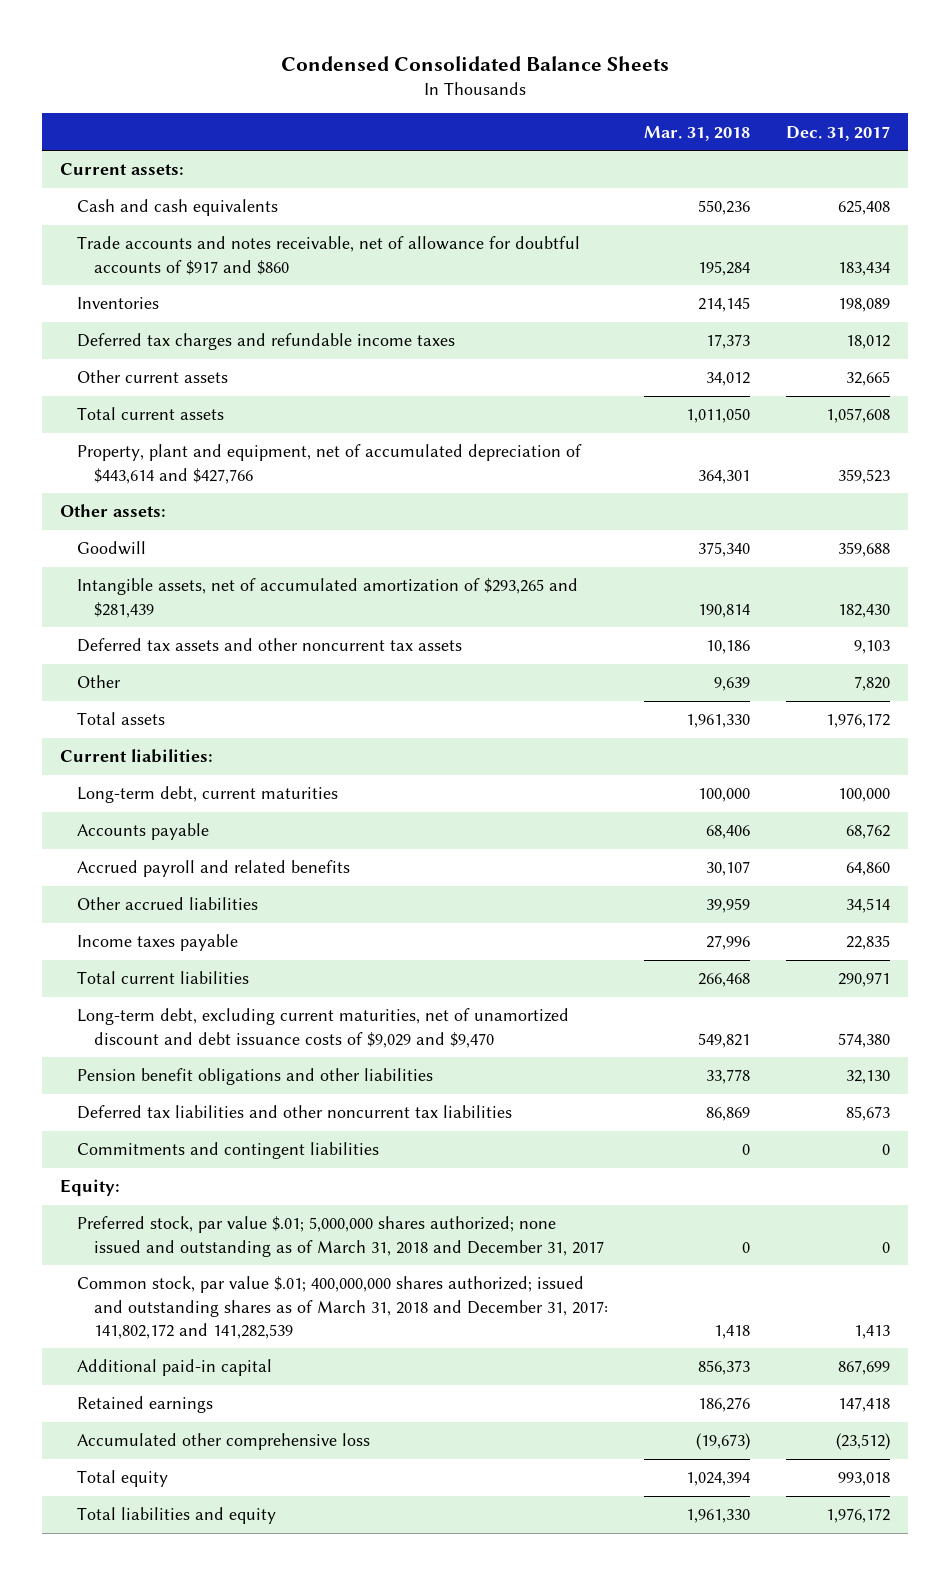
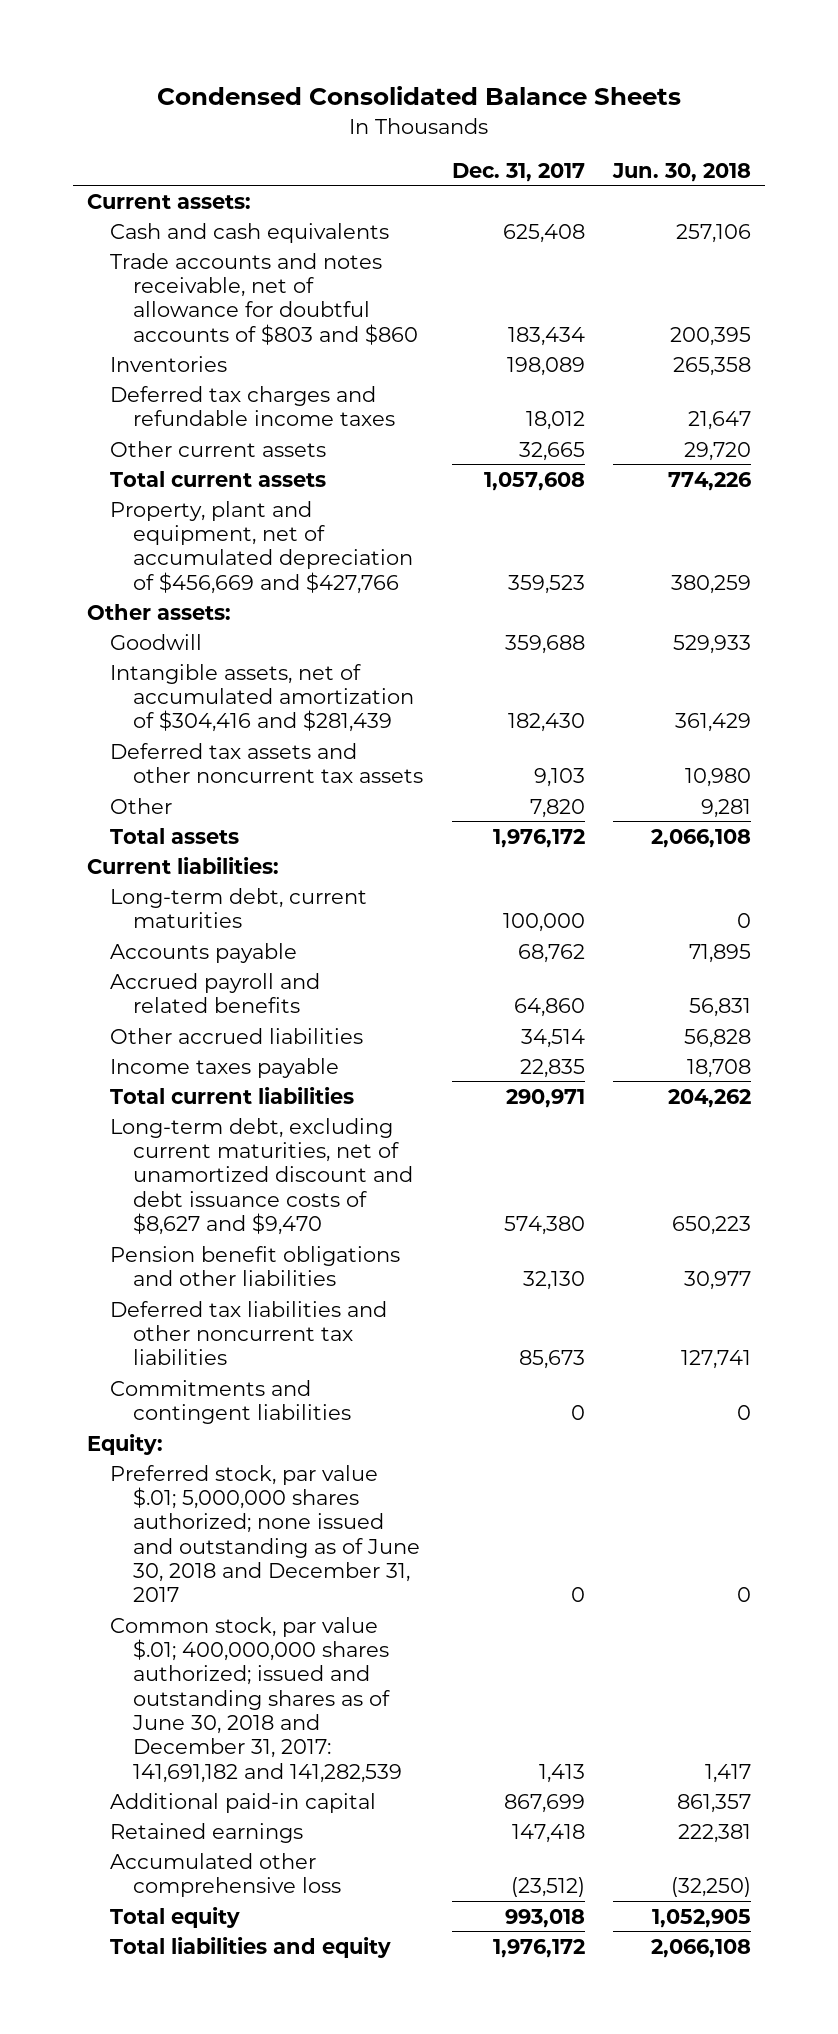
[644,125,751,141] Mar. 31, 2018 -> none
none -> [611,162,751,182] Jun. 30, 2018
[77,236,581,275] Trade accounts and notes receivable, net of allowance for doubtful accounts of $917 and $860 -> [110,252,419,345] Trade accounts and notes receivable, net of allowance for doubtful accounts of $803 and $860
[77,444,583,484] Property, plant and equipment, net of accumulated depreciation of $443,614 and $427,766 -> [110,500,414,594] Property, plant and equipment, net of accumulated depreciation of $456,669 and $427,766
[77,578,579,618] Intangible assets, net of accumulated amortization of $293,265 and $281,439 -> [110,663,415,733] Intangible assets, net of accumulated amortization of $304,416 and $281,439
[77,1008,570,1048] Long-term debt, excluding current maturities, net of unamortized discount and debt issuance costs of $9,029 and $9,470 -> [110,1117,414,1236] Long-term debt, excluding current maturities, net of unamortized discount and debt issuance costs of $8,627 and $9,470
[77,1216,605,1257] Preferred stock, par value $.01; 5,000,000 shares authorized; none issued and outstanding as of March 31, 2018 and December 31, 2017 -> [110,1464,421,1603] Preferred stock, par value $.01; 5,000,000 shares authorized; none issued and outstanding as of June 30, 2018 and December 31, 2017
[77,1276,609,1339] Common stock, par value $.01; 400,000,000 shares authorized; issued and outstanding shares as of March 31, 2018 and December 31, 2017: 141,802,172 and 141,282,539 -> [110,1616,403,1783] Common stock, par value $.01; 400,000,000 shares authorized; issued and outstanding shares as of June 30, 2018 and December 31, 2017: 141,691,182 and 141,282,539

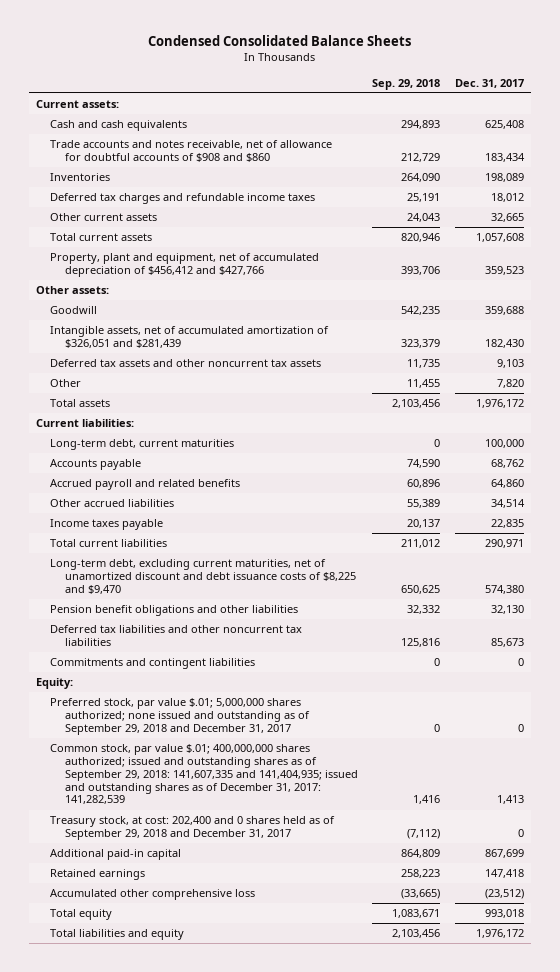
[611,162,751,182] Jun. 30, 2018 -> none
none -> [372,78,441,90] Sep. 29, 2018
[110,252,419,345] Trade accounts and notes receivable, net of allowance for doubtful accounts of $803 and $860 -> [50,140,333,162] Trade accounts and notes receivable, net of allowance for doubtful accounts of $908 and $860
[110,500,414,594] Property, plant and equipment, net of accumulated depreciation of $456,669 and $427,766 -> [50,253,320,277] Property, plant and equipment, net of accumulated depreciation of $456,412 and $427,766
[110,663,415,733] Intangible assets, net of accumulated amortization of $304,416 and $281,439 -> [50,326,330,348] Intangible assets, net of accumulated amortization of $326,051 and $281,439
[110,1117,414,1236] Long-term debt, excluding current maturities, net of unamortized discount and debt issuance costs of $8,627 and $9,470 -> [50,559,356,594] Long-term debt, excluding current maturities, net of unamortized discount and debt issuance costs of $8,225 and $9,470
[110,1464,421,1603] Preferred stock, par value $.01; 5,000,000 shares authorized; none issued and outstanding as of June 30, 2018 and December 31, 2017 -> [50,698,310,735] Preferred stock, par value $.01; 5,000,000 shares authorized; none issued and outstanding as of September 29, 2018 and December 31, 2017
[110,1616,403,1783] Common stock, par value $.01; 400,000,000 shares authorized; issued and outstanding shares as of June 30, 2018 and December 31, 2017: 141,691,182 and 141,282,539 -> [50,744,358,805] Common stock, par value $.01; 400,000,000 shares authorized; issued and outstanding shares as of September 29, 2018: 141,607,335 and 141,404,935; issued and outstanding shares as of December 31, 2017: 141,282,539
none -> [50,816,336,840] Treasury stock, at cost: 202,400 and 0 shares held as of September 29, 2018 and December 31, 2017

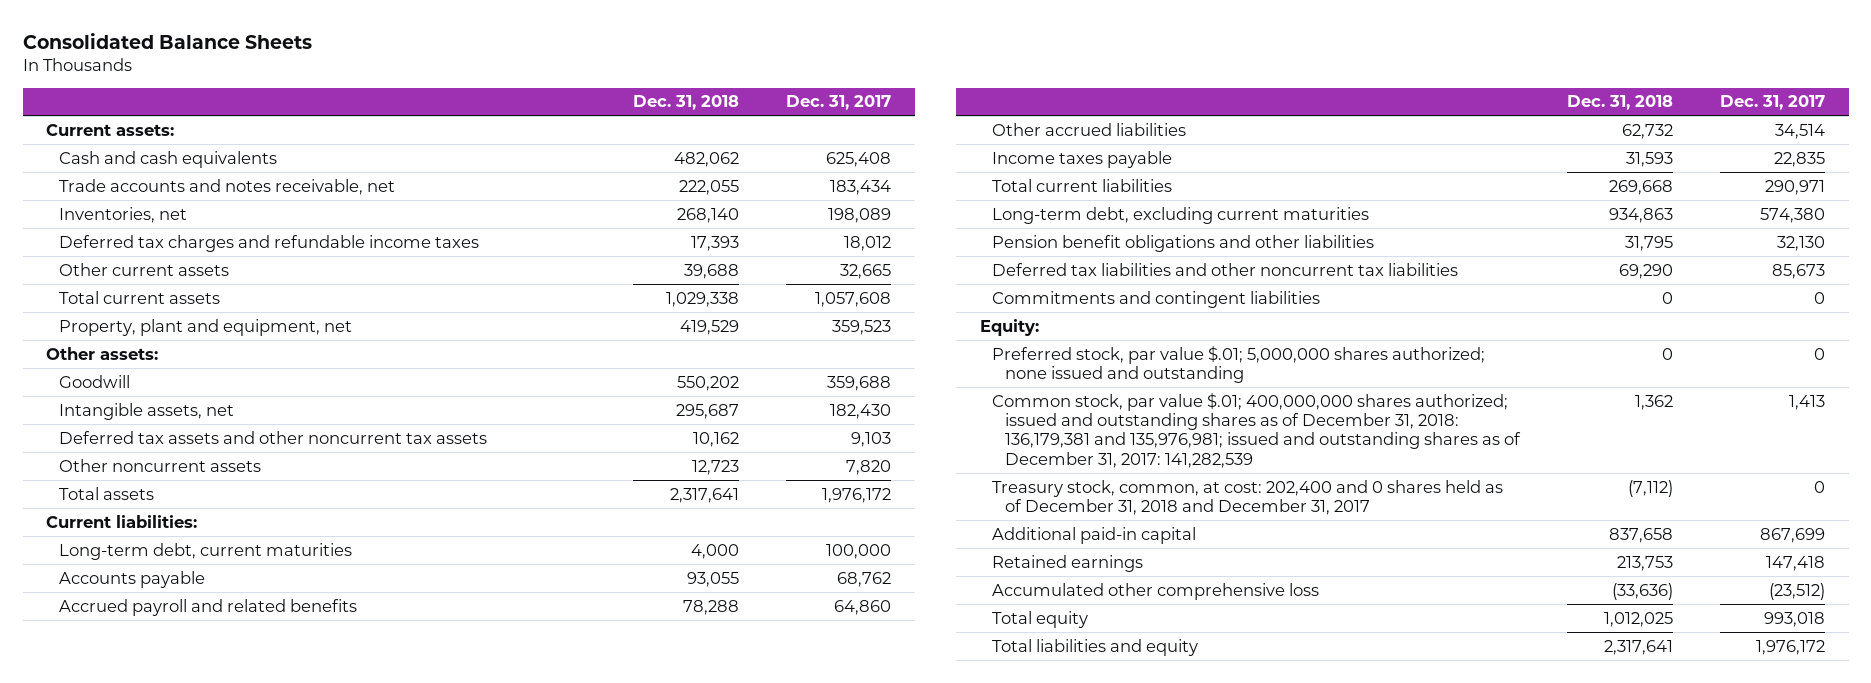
[147,35,411,47] Condensed Consolidated Balance Sheets -> [22,32,312,49] Consolidated Balance Sheets
[372,78,441,90] Sep. 29, 2018 -> none
none -> [633,95,740,111] Dec. 31, 2018
[50,140,333,162] Trade accounts and notes receivable, net of allowance for doubtful accounts of $908 and $860 -> [58,178,395,195] Trade accounts and notes receivable, net
[50,173,111,182] Inventories -> [58,206,187,223] Inventories, net
[50,253,320,277] Property, plant and equipment, net of accumulated depreciation of $456,412 and $427,766 -> [58,318,352,336] Property, plant and equipment, net
[50,326,330,348] Intangible assets, net of accumulated amortization of $326,051 and $281,439 -> [58,402,234,420] Intangible assets, net
[50,379,82,388] Other -> [58,458,261,472] Other noncurrent assets
[50,559,356,594] Long-term debt, excluding current maturities, net of unamortized discount and debt issuance costs of $8,225 and $9,470 -> [992,206,1370,224] Long-term debt, excluding current maturities
[50,698,310,735] Preferred stock, par value $.01; 5,000,000 shares authorized; none issued and outstanding as of September 29, 2018 and December 31, 2017 -> [992,345,1486,384] Preferred stock, par value $.01; 5,000,000 shares authorized; none issued and outstanding
[50,744,358,805] Common stock, par value $.01; 400,000,000 shares authorized; issued and outstanding shares as of September 29, 2018: 141,607,335 and 141,404,935; issued and outstanding shares as of December 31, 2017: 141,282,539 -> [992,392,1521,468] Common stock, par value $.01; 400,000,000 shares authorized; issued and outstanding shares as of December 31, 2018: 136,179,381 and 135,976,981; issued and outstanding shares as of December 31, 2017: 141,282,539
[50,816,336,840] Treasury stock, at cost: 202,400 and 0 shares held as of September 29, 2018 and December 31, 2017 -> [992,479,1504,516] Treasury stock, common, at cost: 202,400 and 0 shares held as of December 31, 2018 and December 31, 2017

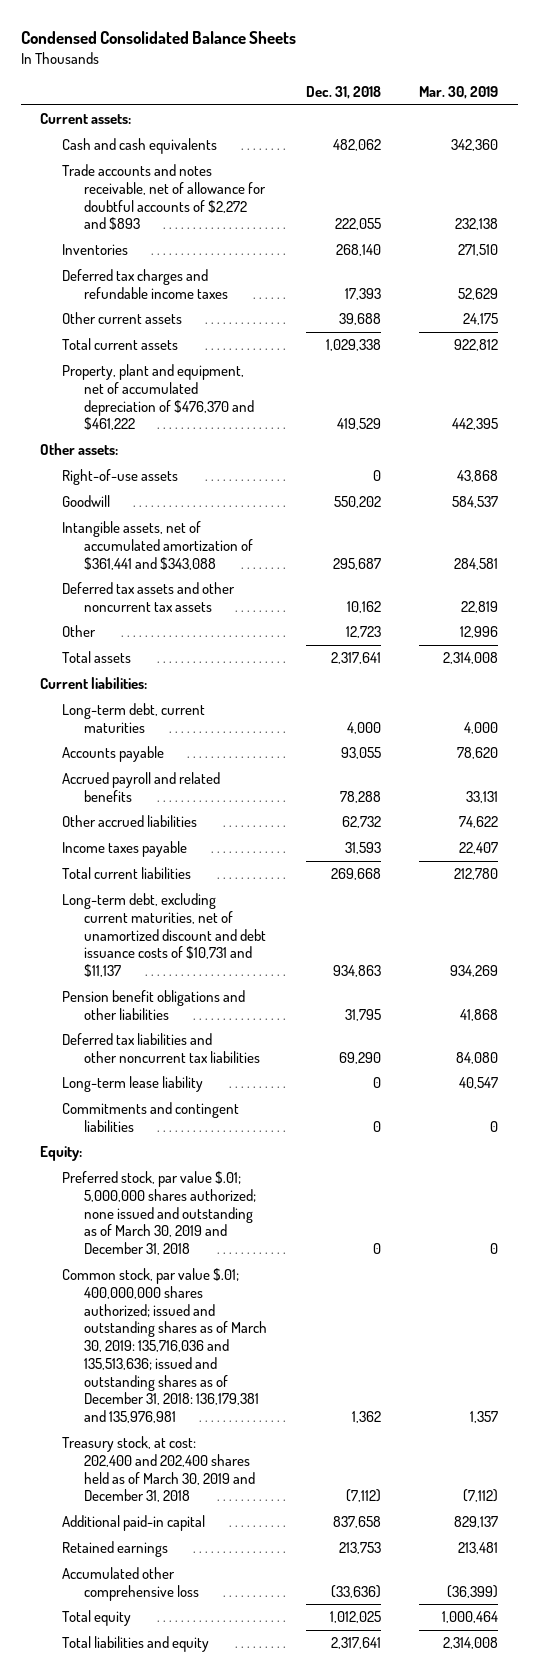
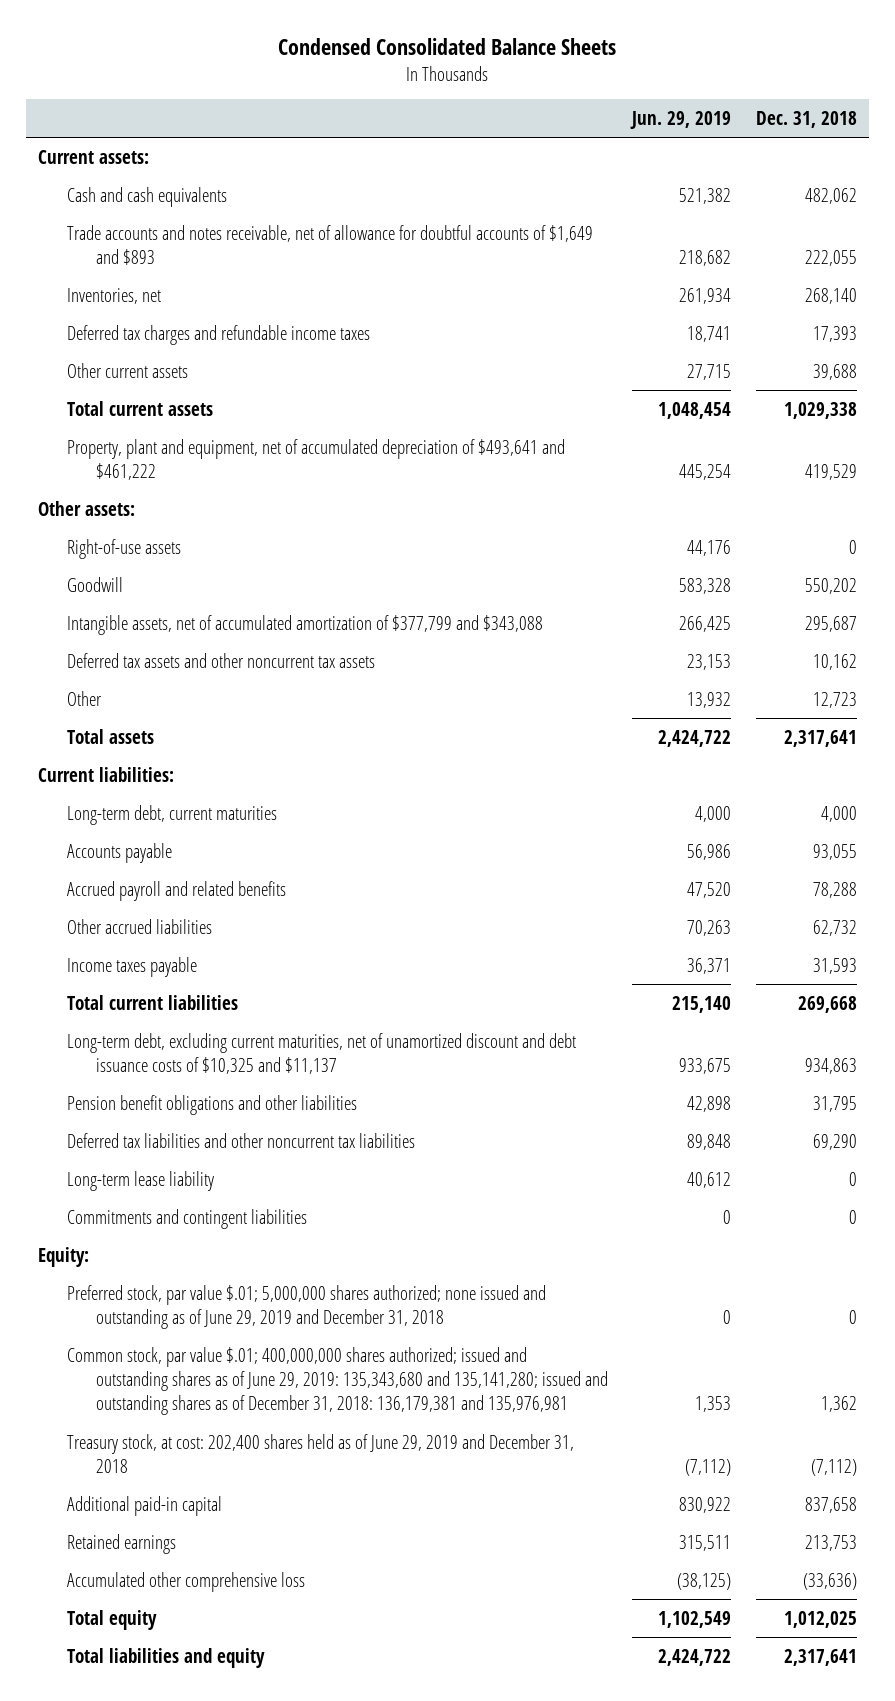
[419,86,499,100] Mar. 30, 2019 -> none
none -> [630,111,732,130] Jun. 29, 2019
[62,164,266,231] Trade accounts and notes receivable, net of allowance for doubtful accounts of $2,272 and $893 -> [67,224,594,266] Trade accounts and notes receivable, net of allowance for doubtful accounts of $1,649 and $893
[62,244,129,256] Inventories -> [67,287,162,304] Inventories, net
[62,364,254,431] Property, plant and equipment, net of accumulated depreciation of $476,370 and $461,222 -> [67,438,566,481] Property, plant and equipment, net of accumulated depreciation of $493,641 and $461,222
[62,521,253,570] Intangible assets, net of accumulated amortization of $361,441 and $343,088 -> [67,614,544,635] Intangible assets, net of accumulated amortization of $377,799 and $343,088
[62,893,266,978] Long-term debt, excluding current maturities, net of unamortized discount and debt issuance costs of $10,731 and $11,137 -> [67,1032,577,1075] Long-term debt, excluding current maturities, net of unamortized discount and debt issuance costs of $10,325 and $11,137
[62,1171,256,1256] Preferred stock, par value $.01; 5,000,000 shares authorized; none issued and outstanding as of March 30, 2019 and December 31, 2018 -> [67,1284,547,1330] Preferred stock, par value $.01; 5,000,000 shares authorized; none issued and outstanding as of June 29, 2019 and December 31, 2018
[62,1268,267,1424] Common stock, par value $.01; 400,000,000 shares authorized; issued and outstanding shares as of March 30, 2019: 135,716,036 and 135,513,636; issued and outstanding shares as of December 31, 2018: 136,179,381 and 135,976,981 -> [67,1346,609,1416] Common stock, par value $.01; 400,000,000 shares authorized; issued and outstanding shares as of June 29, 2019: 135,343,680 and 135,141,280; issued and outstanding shares as of December 31, 2018: 136,179,381 and 135,976,981
[62,1436,255,1503] Treasury stock, at cost: 202,400 and 202,400 shares held as of March 30, 2019 and December 31, 2018 -> [67,1433,575,1474] Treasury stock, at cost: 202,400 shares held as of June 29, 2019 and December 31, 2018

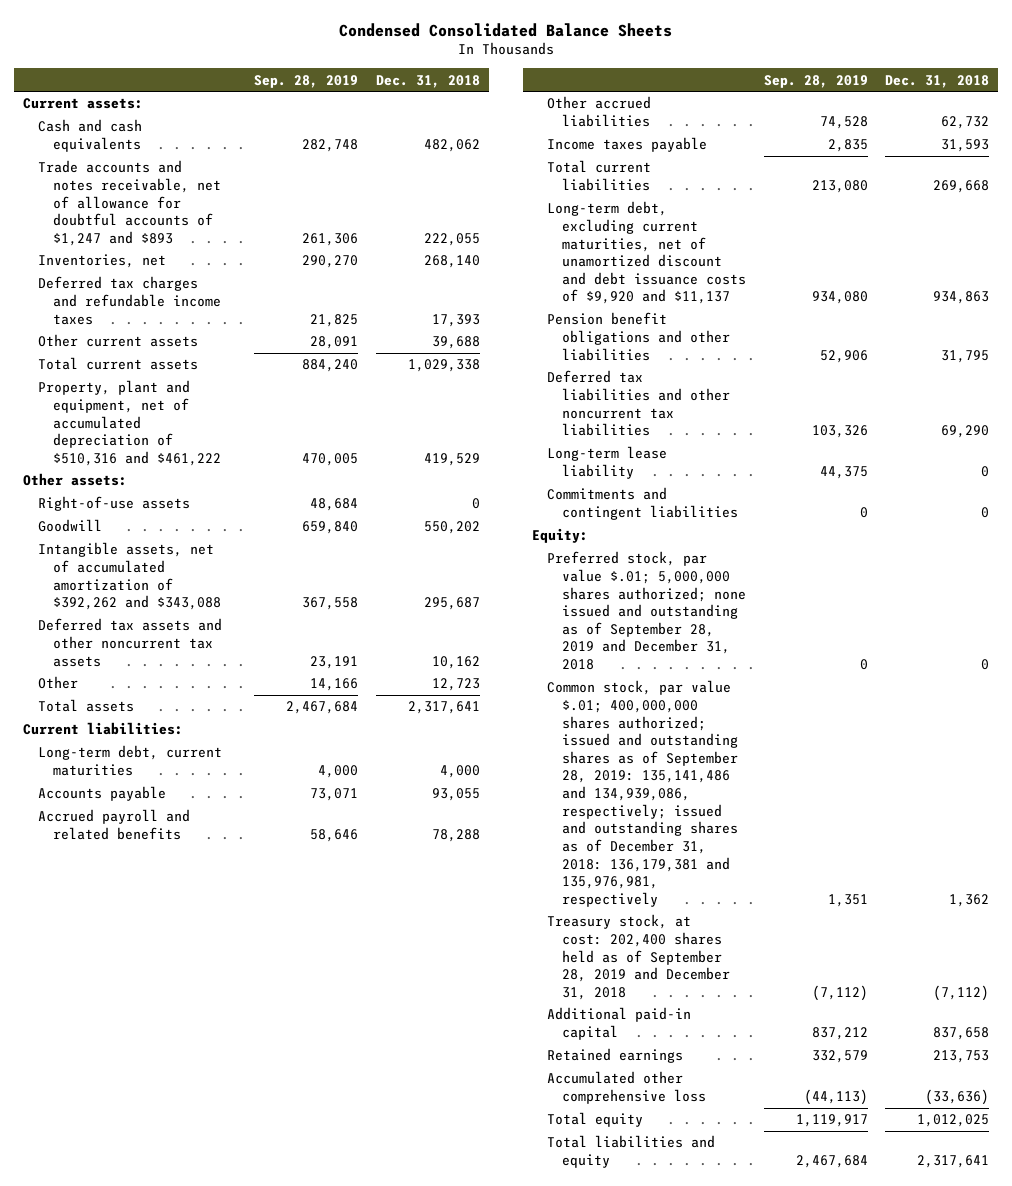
[630,111,732,130] Jun. 29, 2019 -> none
none -> [254,74,359,88] Sep. 28, 2019
[67,224,594,266] Trade accounts and notes receivable, net of allowance for doubtful accounts of $1,649 and $893 -> [37,160,221,246] Trade accounts and notes receivable, net of allowance for doubtful accounts of $1,247 and $893
[67,438,566,481] Property, plant and equipment, net of accumulated depreciation of $493,641 and $461,222 -> [37,380,221,466] Property, plant and equipment, net of accumulated depreciation of $510,316 and $461,222
[67,614,544,635] Intangible assets, net of accumulated amortization of $377,799 and $343,088 -> [37,542,221,611] Intangible assets, net of accumulated amortization of $392,262 and $343,088
[67,1032,577,1075] Long-term debt, excluding current maturities, net of unamortized discount and debt issuance costs of $10,325 and $11,137 -> [547,201,746,305] Long-term debt, excluding current maturities, net of unamortized discount and debt issuance costs of $9,920 and $11,137
[67,1284,547,1330] Preferred stock, par value $.01; 5,000,000 shares authorized; none issued and outstanding as of June 29, 2019 and December 31, 2018 -> [547,551,746,671] Preferred stock, par value $.01; 5,000,000 shares authorized; none issued and outstanding as of September 28, 2019 and December 31, 2018
[67,1346,609,1416] Common stock, par value $.01; 400,000,000 shares authorized; issued and outstanding shares as of June 29, 2019: 135,343,680 and 135,141,280; issued and outstanding shares as of December 31, 2018: 136,179,381 and 135,976,981 -> [547,680,738,907] Common stock, par value $.01; 400,000,000 shares authorized; issued and outstanding shares as of September 28, 2019: 135,141,486 and 134,939,086, respectively; issued and outstanding shares as of December 31, 2018: 136,179,381 and 135,976,981, respectively
[67,1433,575,1474] Treasury stock, at cost: 202,400 shares held as of June 29, 2019 and December 31, 2018 -> [547,914,730,1000] Treasury stock, at cost: 202,400 shares held as of September 28, 2019 and December 31, 2018

